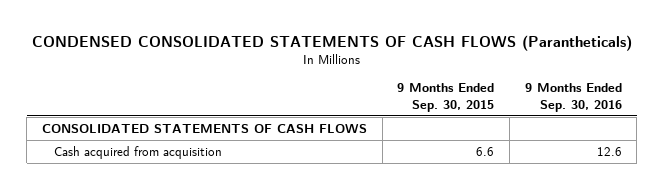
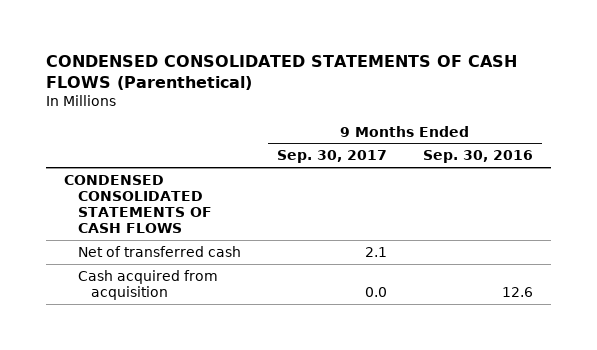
[31,34,632,51] CONDENSED CONSOLIDATED STATEMENTS OF CASH FLOWS (Parantheticals) -> [46,55,518,91] CONDENSED CONSOLIDATED STATEMENTS OF CASH FLOWS (Parenthetical)
[397,83,495,112] 9 Months Ended Sep. 30, 2015 -> none
none -> [276,150,387,164] Sep. 30, 2017
[41,123,367,133] CONSOLIDATED STATEMENTS OF CASH FLOWS -> [64,174,212,234] CONDENSED CONSOLIDATED STATEMENTS OF CASH FLOWS
none -> [77,245,241,257] Net of transferred cash

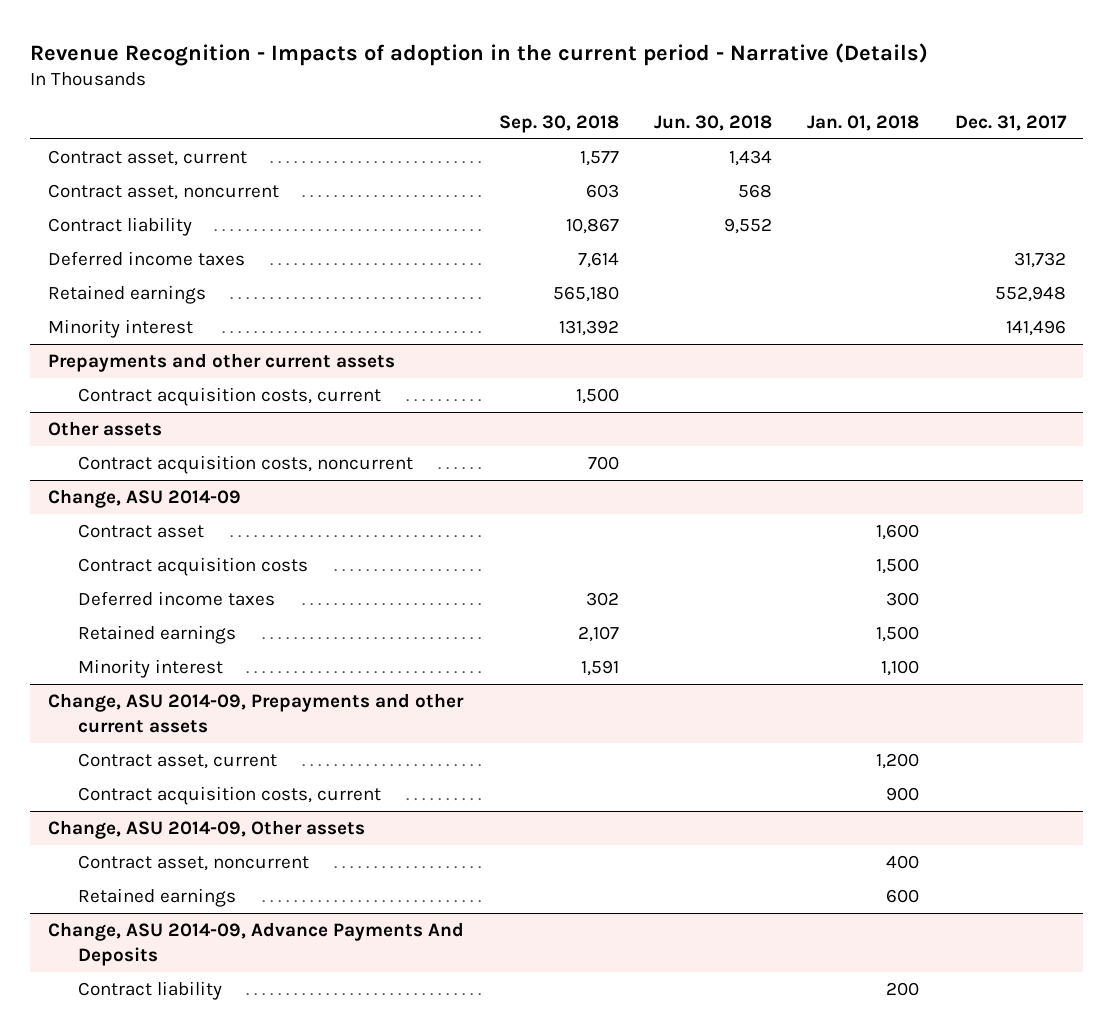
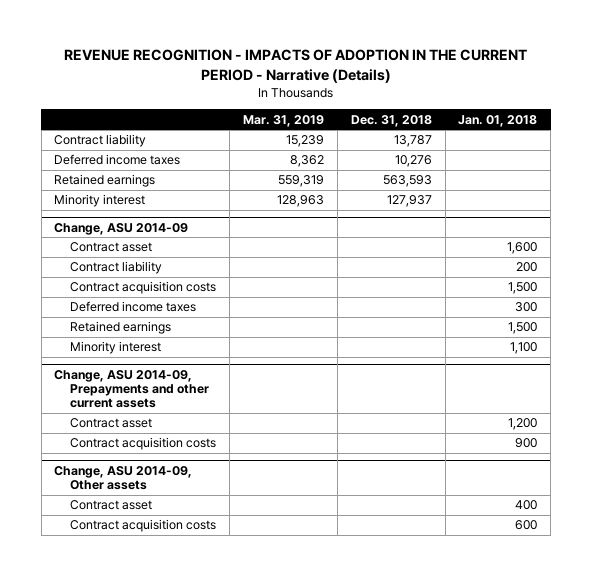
[30,42,929,66] Revenue Recognition - Impacts of adoption in the current period - Narrative (Details) -> [63,49,527,83] REVENUE RECOGNITION - IMPACTS OF ADOPTION IN THE CURRENT PERIOD - Narrative (Details)
[498,114,619,133] Sep. 30, 2018 -> none
[654,114,773,131] Jun. 30, 2018 -> none
[954,114,1067,131] Dec. 31, 2017 -> none
none -> [242,114,324,127] Mar. 31, 2019
none -> [350,114,432,127] Dec. 31, 2018
[47,150,247,167] Contract asset, current -> none
[47,184,279,201] Contract asset, noncurrent -> none
[47,353,395,373] Prepayments and other current assets -> none
[77,387,381,407] Contract acquisition costs, current -> none
[47,421,162,437] Other assets -> none
[77,455,413,475] Contract acquisition costs, noncurrent -> none
none -> [69,261,162,275] Contract liability
[77,753,277,770] Contract asset, current -> [69,418,152,429] Contract asset
[77,786,381,806] Contract acquisition costs, current -> [69,437,216,451] Contract acquisition costs
[77,888,236,908] Retained earnings -> none
[47,922,464,966] Change, ASU 2014-09, Advance Payments And Deposits -> none
[77,981,222,1001] Contract liability -> none
[77,855,309,872] Contract asset, noncurrent -> [69,500,152,511] Contract asset
none -> [69,519,216,533] Contract acquisition costs

